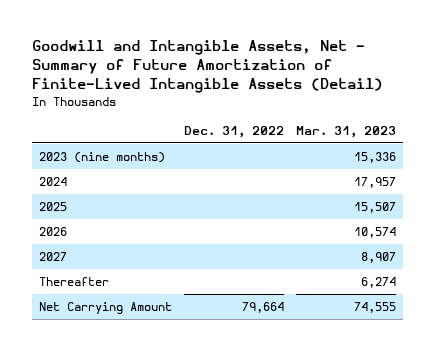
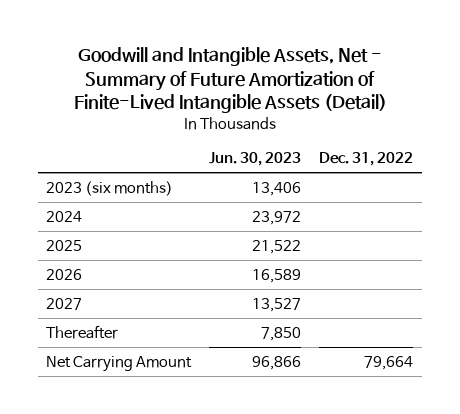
[296,125,397,138] Mar. 31, 2023 -> none
none -> [209,152,302,167] Jun. 30, 2023
[38,151,165,163] 2023 (nine months) -> [46,180,174,196] 2023 (six months)

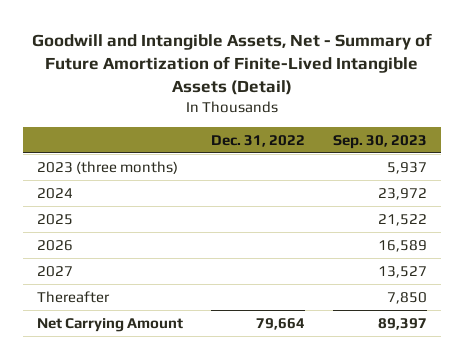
[209,152,302,167] Jun. 30, 2023 -> none
none -> [333,134,428,149] Sep. 30, 2023
[46,180,174,196] 2023 (six months) -> [36,160,178,174] 2023 (three months)

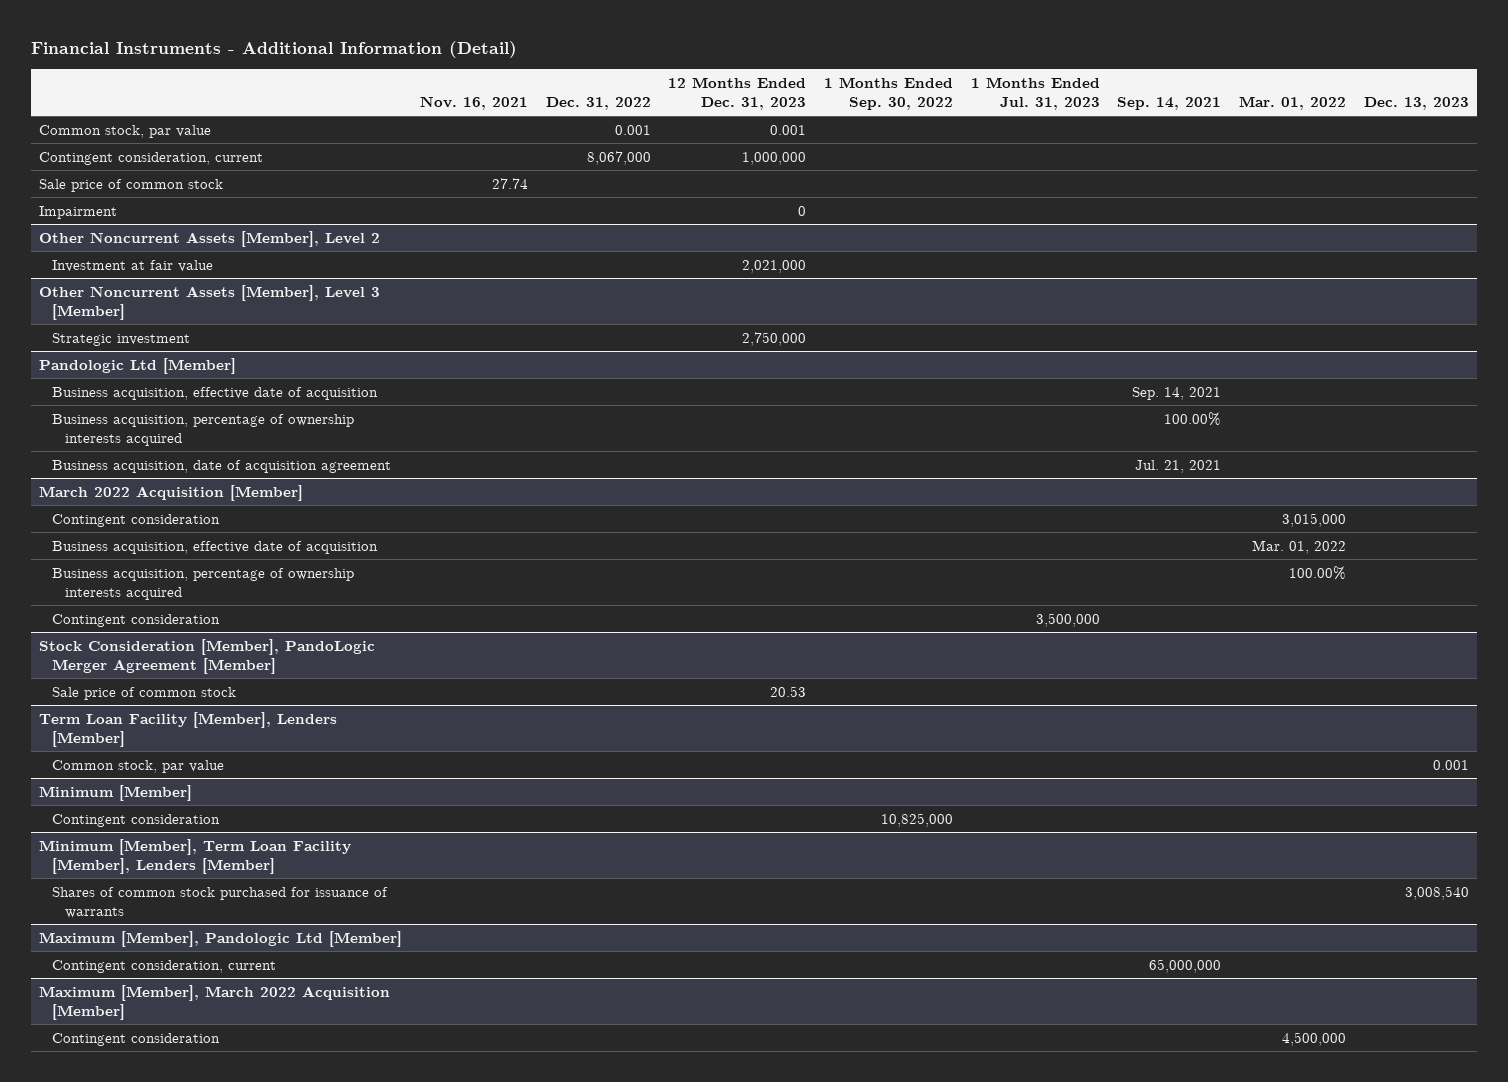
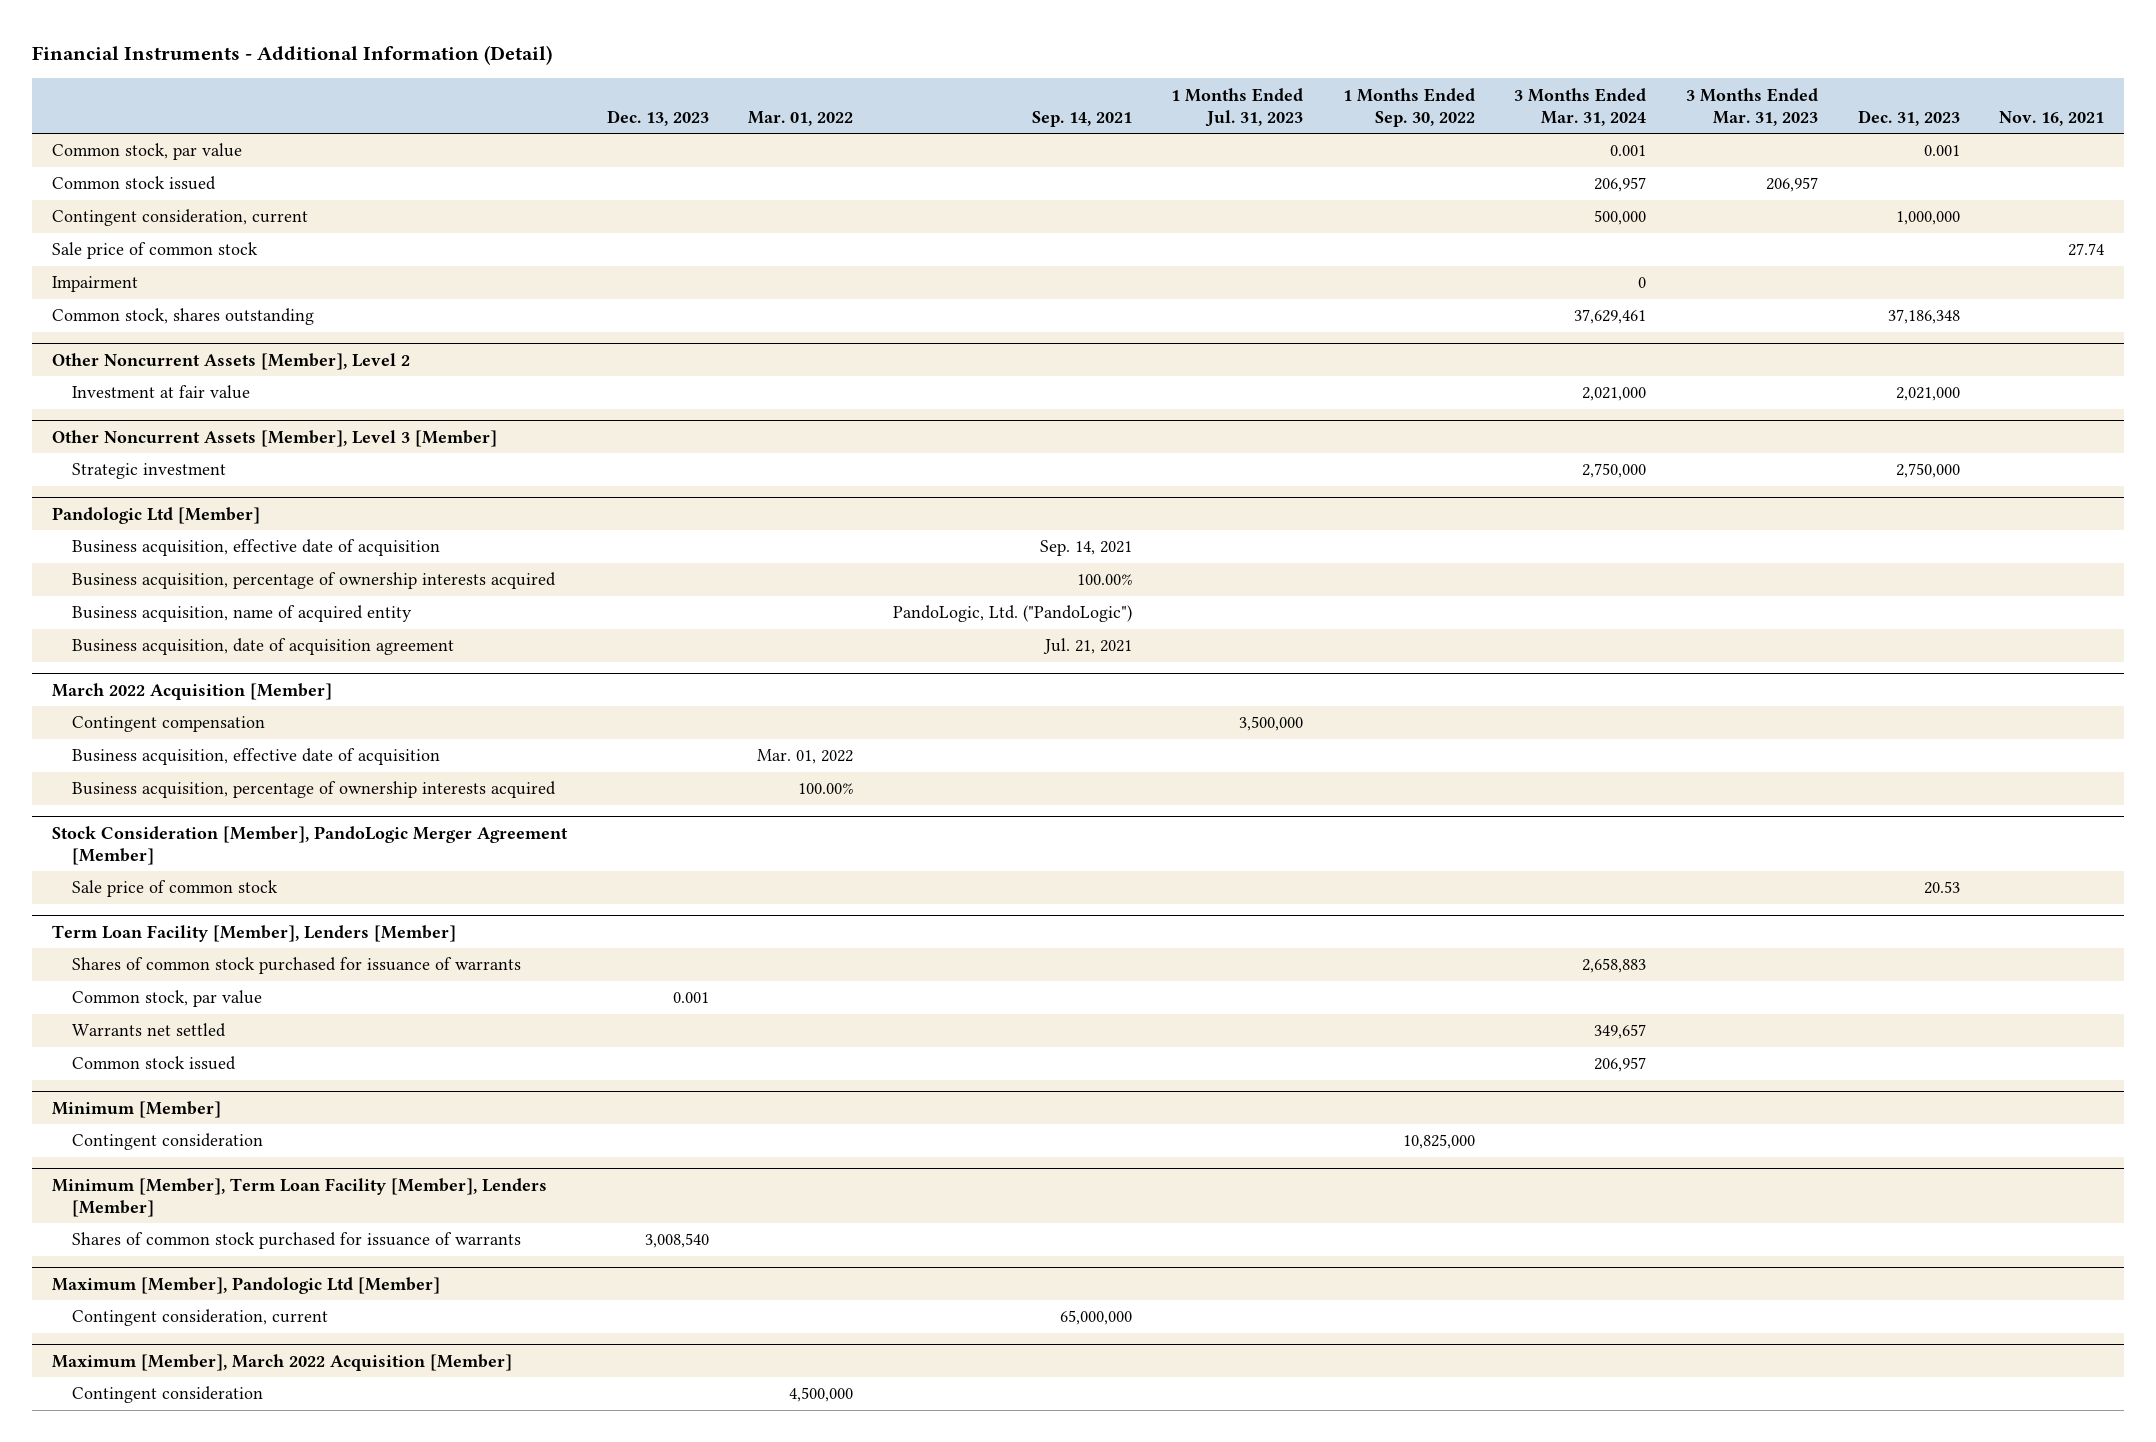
[545,96,651,110] Dec. 31, 2022 -> none
[668,76,807,110] 12 Months Ended Dec. 31, 2023 -> none
none -> [1514,87,1647,126] 3 Months Ended Mar. 31, 2024
none -> [1686,87,1819,126] 3 Months Ended Mar. 31, 2023
none -> [1857,109,1960,126] Dec. 31, 2023
none -> [51,176,216,191] Common stock issued
none -> [51,308,314,326] Common stock, shares outstanding
none -> [71,605,412,623] Business acquisition, name of acquired entity
[52,513,221,527] Contingent consideration -> none
none -> [71,716,265,733] Contingent compensation
[52,613,221,627] Contingent consideration -> none
none -> [71,957,521,975] Shares of common stock purchased for issuance of warrants
none -> [71,1023,226,1038] Warrants net settled
none -> [71,1056,236,1071] Common stock issued

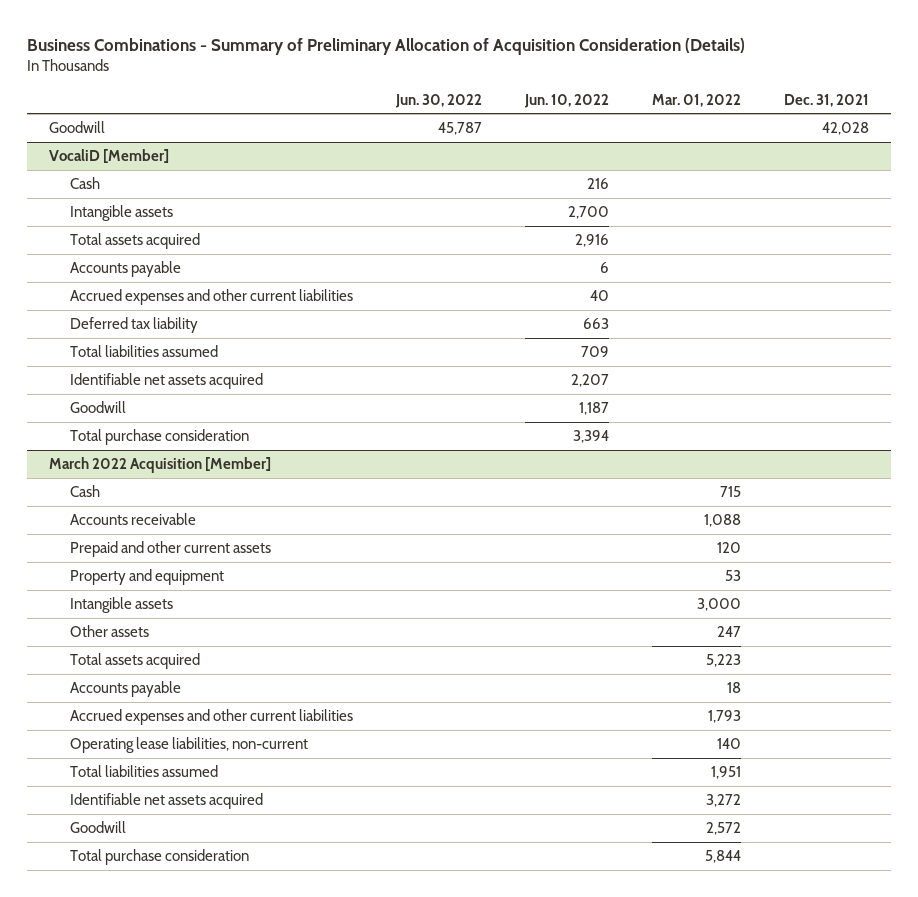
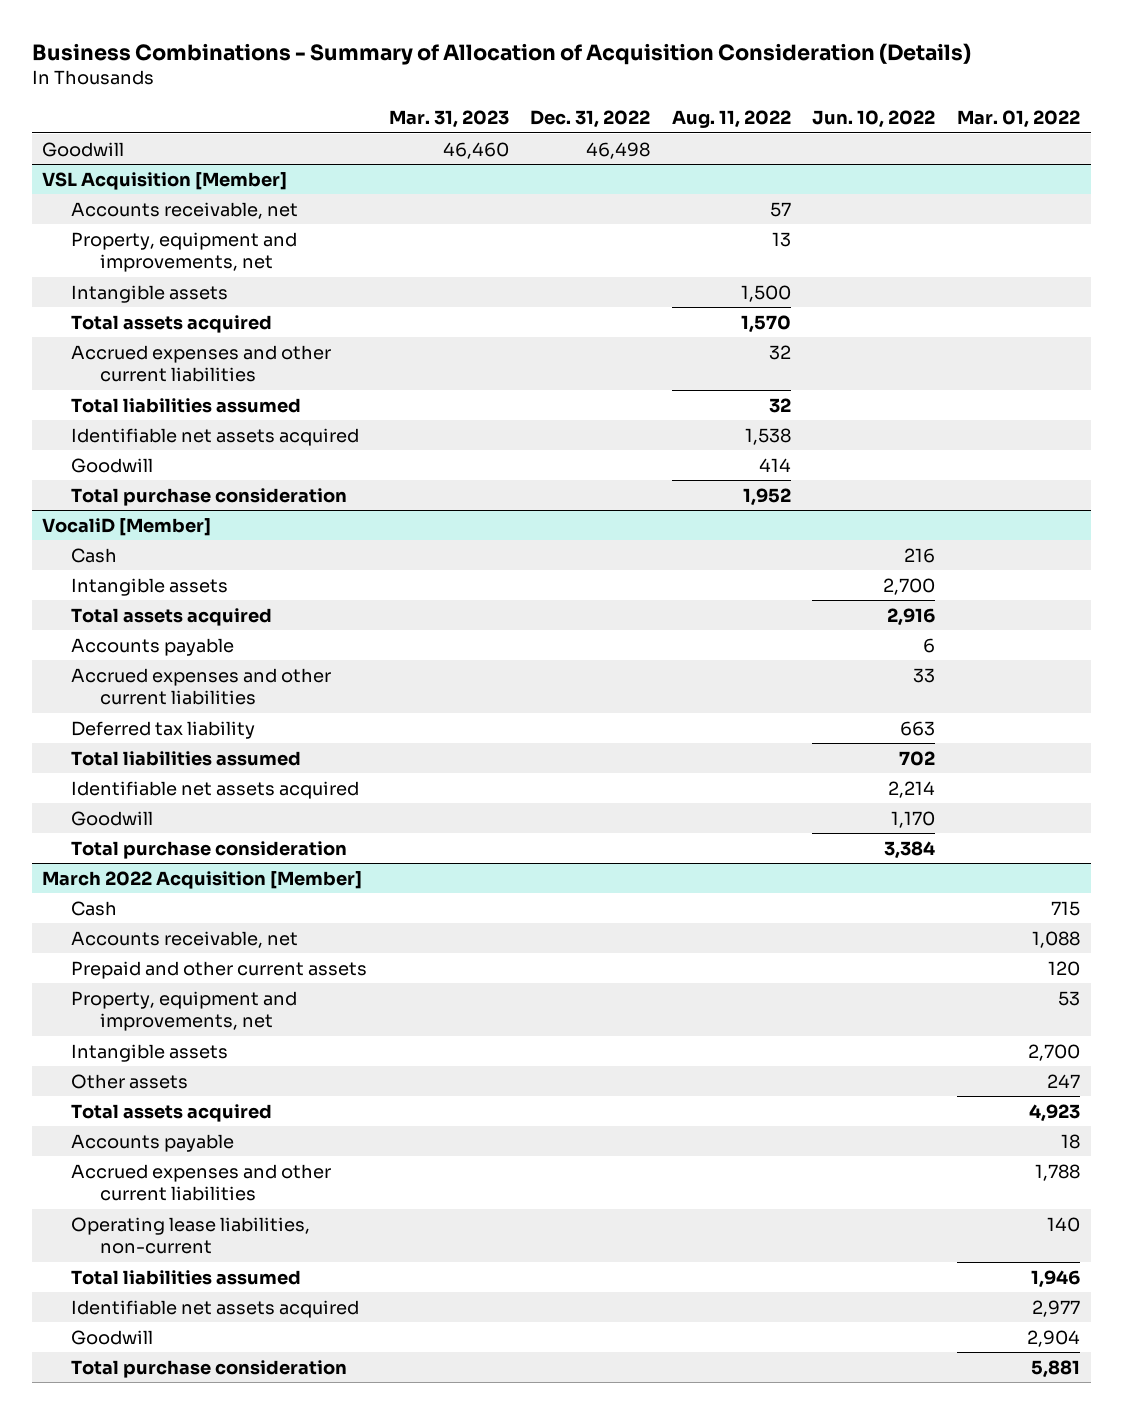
[27,37,746,55] Business Combinations - Summary of Preliminary Allocation of Acquisition Consideration (Details) -> [31,42,971,65] Business Combinations - Summary of Allocation of Acquisition Consideration (Details)
[394,93,482,108] Jun. 30, 2022 -> none
[784,93,870,107] Dec. 31, 2021 -> none
none -> [388,110,509,129] Mar. 31, 2023
none -> [530,110,651,129] Dec. 31, 2022
none -> [671,110,791,129] Aug. 11, 2022
none -> [42,171,288,190] VSL Acquisition [Member]
none -> [71,201,299,219] Accounts receivable, net
none -> [71,231,298,273] Property, equipment and improvements, net
none -> [71,284,229,303] Intangible assets
none -> [71,314,273,333] Total assets acquired
none -> [71,344,332,383] Accrued expenses and other current liabilities
none -> [71,397,302,413] Total liabilities assumed
none -> [71,427,360,446] Identifiable net assets acquired
none -> [71,457,154,473] Goodwill
none -> [71,487,348,506] Total purchase consideration
[589,290,609,302] 40 -> [913,667,936,683] 33
[580,346,609,358] 709 -> [899,750,936,766] 702
[570,374,609,388] 2,207 -> [888,780,936,798] 2,214
[578,402,609,416] 1,187 -> [891,810,936,828] 1,170
[572,430,609,444] 3,394 -> [884,840,936,859] 3,384
[69,513,196,526] Accounts receivable -> [71,930,299,948] Accounts receivable, net
[69,569,224,586] Property and equipment -> [71,990,298,1032] Property, equipment and improvements, net
[696,598,741,612] 3,000 -> [1027,1043,1080,1061] 2,700
[705,654,741,668] 5,223 -> [1028,1103,1080,1122] 4,923
[707,710,741,724] 1,793 -> [1034,1163,1080,1181] 1,788
[710,766,741,780] 1,951 -> [1030,1269,1080,1288] 1,946
[705,794,741,808] 3,272 -> [1031,1299,1080,1317] 2,977
[705,822,741,836] 2,572 -> [1026,1329,1080,1347] 2,904
[704,850,741,864] 5,844 -> [1030,1359,1080,1378] 5,881

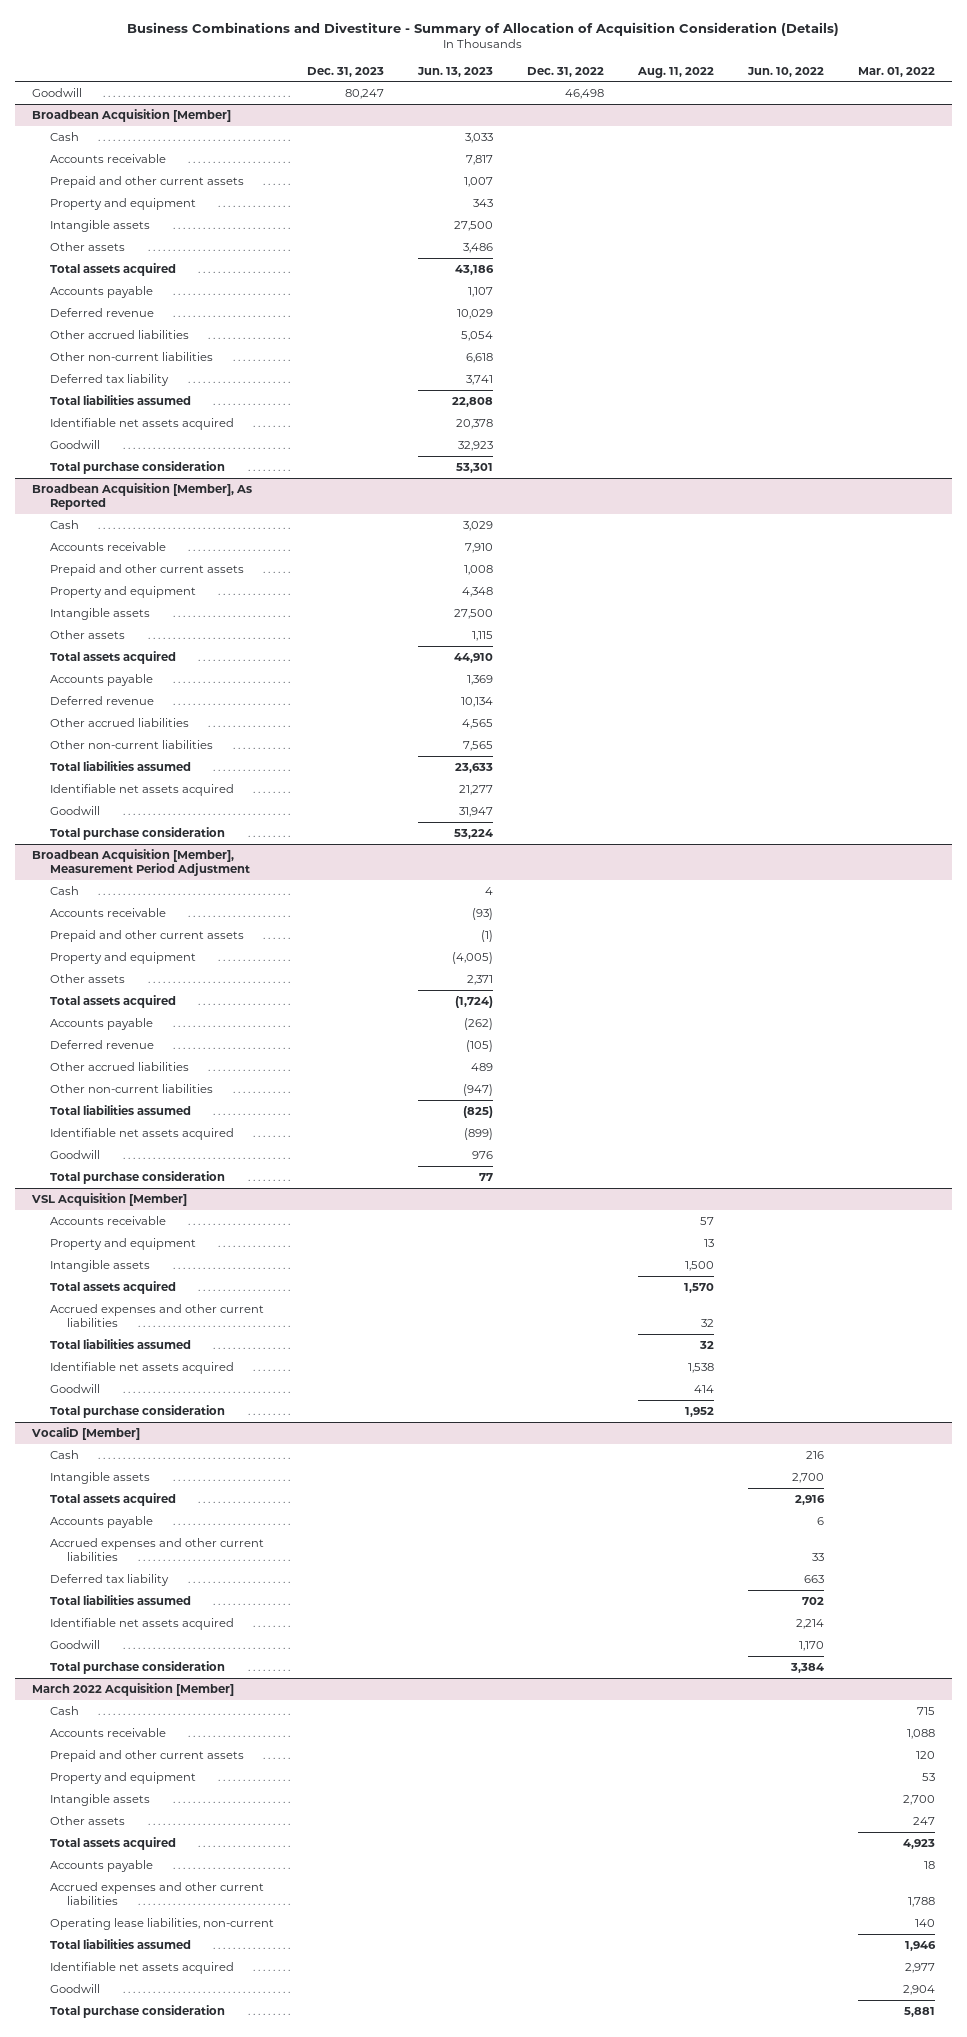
[31,42,971,65] Business Combinations - Summary of Allocation of Acquisition Consideration (Details) -> [127,21,840,36] Business Combinations and Divestiture - Summary of Allocation of Acquisition Consideration (Details)
[388,110,509,129] Mar. 31, 2023 -> none
none -> [307,66,385,77] Dec. 31, 2023
none -> [417,66,494,77] Jun. 13, 2023
none -> [31,108,231,122] Broadbean Acquisition [Member]
none -> [49,131,79,141] Cash
none -> [49,153,166,163] Accounts receivable
none -> [49,175,244,188] Prepaid and other current assets
none -> [49,197,196,210] Property and equipment
none -> [49,219,150,232] Intangible assets
none -> [49,241,125,251] Other assets
none -> [49,262,176,276] Total assets acquired
none -> [49,285,153,298] Accounts payable
none -> [49,307,154,317] Deferred revenue
none -> [49,329,189,339] Other accrued liabilities
none -> [49,351,213,361] Other non-current liabilities
none -> [49,373,169,386] Deferred tax liability
none -> [49,394,191,405] Total liabilities assumed
none -> [49,417,234,430] Identifiable net assets acquired
none -> [49,439,100,449] Goodwill
none -> [49,460,225,474] Total purchase consideration
none -> [31,482,252,510] Broadbean Acquisition [Member], As Reported
none -> [49,519,79,529] Cash
none -> [49,541,166,551] Accounts receivable
none -> [49,563,244,576] Prepaid and other current assets
none -> [49,585,196,598] Property and equipment
none -> [49,607,150,620] Intangible assets
none -> [49,629,125,639] Other assets
none -> [49,650,176,664] Total assets acquired
none -> [49,673,153,686] Accounts payable
none -> [49,695,154,705] Deferred revenue
none -> [49,717,189,727] Other accrued liabilities
none -> [49,739,213,749] Other non-current liabilities
none -> [49,760,191,771] Total liabilities assumed
none -> [49,783,234,796] Identifiable net assets acquired
none -> [49,805,100,815] Goodwill
none -> [49,826,225,840] Total purchase consideration
none -> [31,848,250,876] Broadbean Acquisition [Member], Measurement Period Adjustment
none -> [49,885,79,895] Cash
none -> [49,907,166,917] Accounts receivable
none -> [49,929,244,942] Prepaid and other current assets
none -> [49,951,196,964] Property and equipment
none -> [49,973,125,983] Other assets
none -> [49,994,176,1008] Total assets acquired
none -> [49,1017,153,1030] Accounts payable
none -> [49,1039,154,1049] Deferred revenue
none -> [49,1061,189,1071] Other accrued liabilities
none -> [49,1083,213,1093] Other non-current liabilities
none -> [49,1104,191,1115] Total liabilities assumed
none -> [49,1127,234,1140] Identifiable net assets acquired
none -> [49,1149,100,1159] Goodwill
none -> [49,1170,225,1184] Total purchase consideration
[71,201,299,219] Accounts receivable, net -> [49,1215,166,1225] Accounts receivable
[71,231,298,273] Property, equipment and improvements, net -> [49,1237,196,1250] Property and equipment
[71,930,299,948] Accounts receivable, net -> [49,1727,166,1737] Accounts receivable
[71,990,298,1032] Property, equipment and improvements, net -> [49,1771,196,1784] Property and equipment

